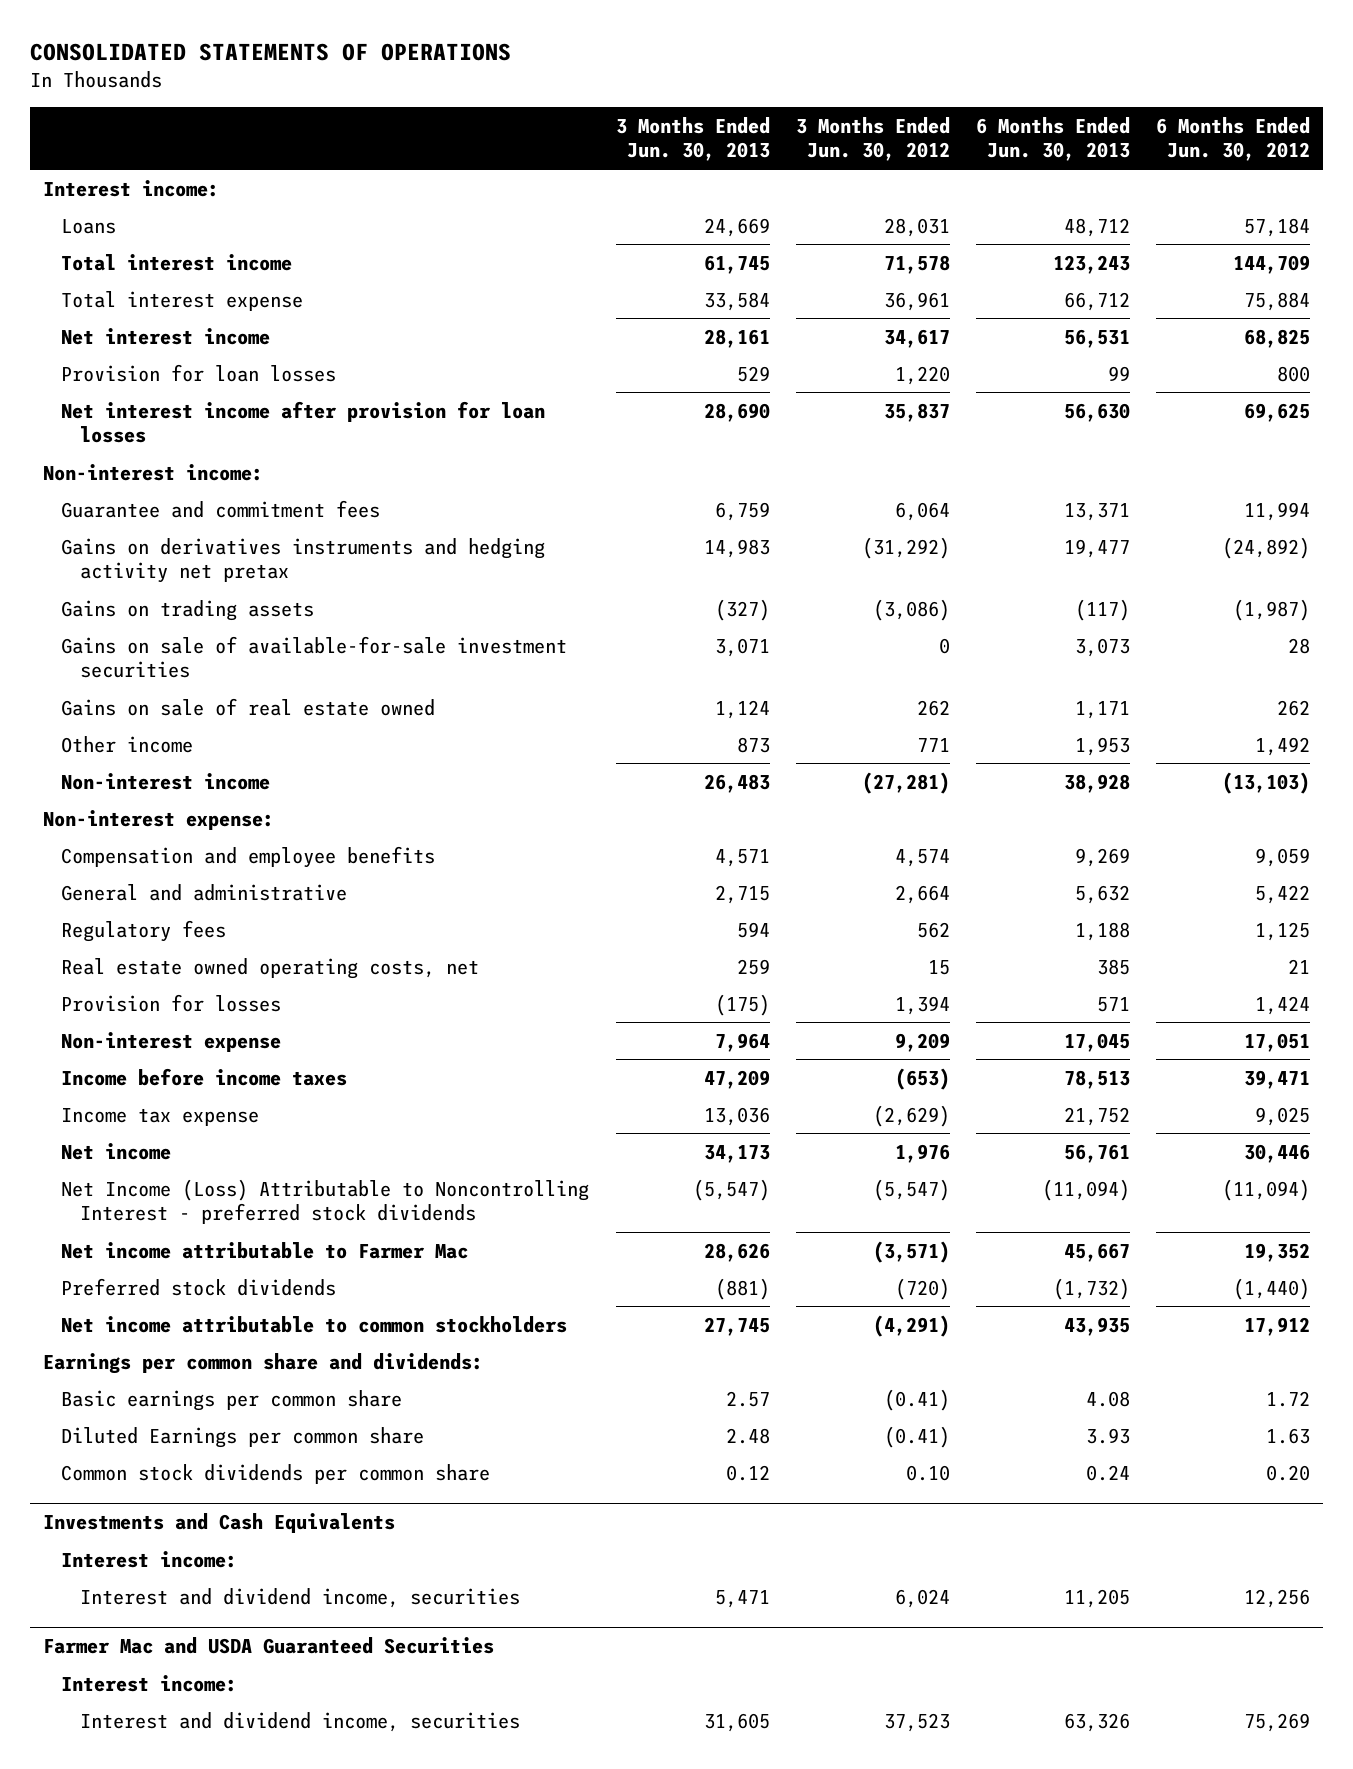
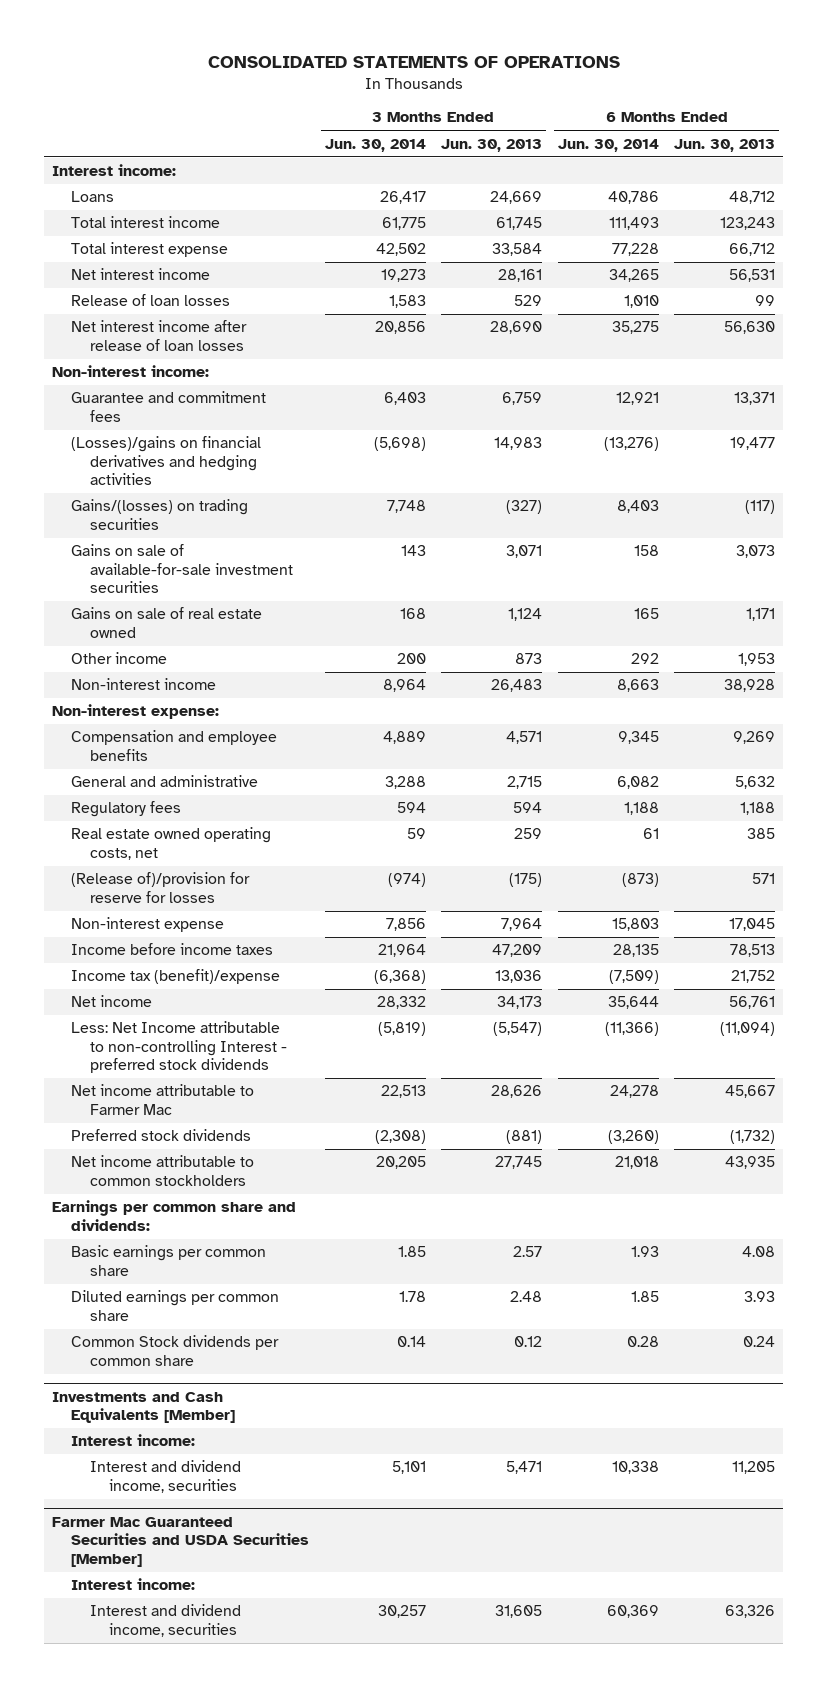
[795,116,950,162] 3 Months Ended Jun. 30, 2012 -> none
[1155,116,1310,162] 6 Months Ended Jun. 30, 2012 -> none
none -> [324,138,426,152] Jun. 30, 2014
none -> [557,138,659,152] Jun. 30, 2014
[61,363,337,382] Provision for loan losses -> [70,294,230,307] Release of loan losses
[61,400,546,444] Net interest income after provision for loan losses -> [70,320,247,351] Net interest income after release of loan losses
[61,537,546,584] Gains on derivatives instruments and hedging activity net pretax -> [70,436,261,486] (Losses)/gains on financial derivatives and hedging activities
[61,599,315,621] Gains on trading assets -> [70,499,248,530] Gains/(losses) on trading securities
[61,993,282,1012] Provision for losses -> [70,872,250,903] (Release of)/provision for reserve for losses
[61,1107,260,1126] Income tax expense -> [70,969,280,985] Income tax (benefit)/expense
[61,1178,590,1225] Net Income (Loss) Attributable to Noncontrolling Interest - preferred stock dividends -> [70,1021,287,1074] Less: Net Income attributable to non-controlling Interest - preferred stock dividends
[61,1426,425,1448] Diluted Earnings per common share -> [70,1290,279,1321] Diluted earnings per common share
[61,1463,491,1484] Common stock dividends per common share -> [70,1335,279,1366] Common Stock dividends per common share
[42,1513,395,1534] Investments and Cash Equivalents -> [52,1391,235,1424] Investments and Cash Equivalents [Member]
[42,1637,494,1655] Farmer Mac and USDA Guaranteed Securities -> [52,1516,309,1567] Farmer Mac Guaranteed Securities and USDA Securities [Member]

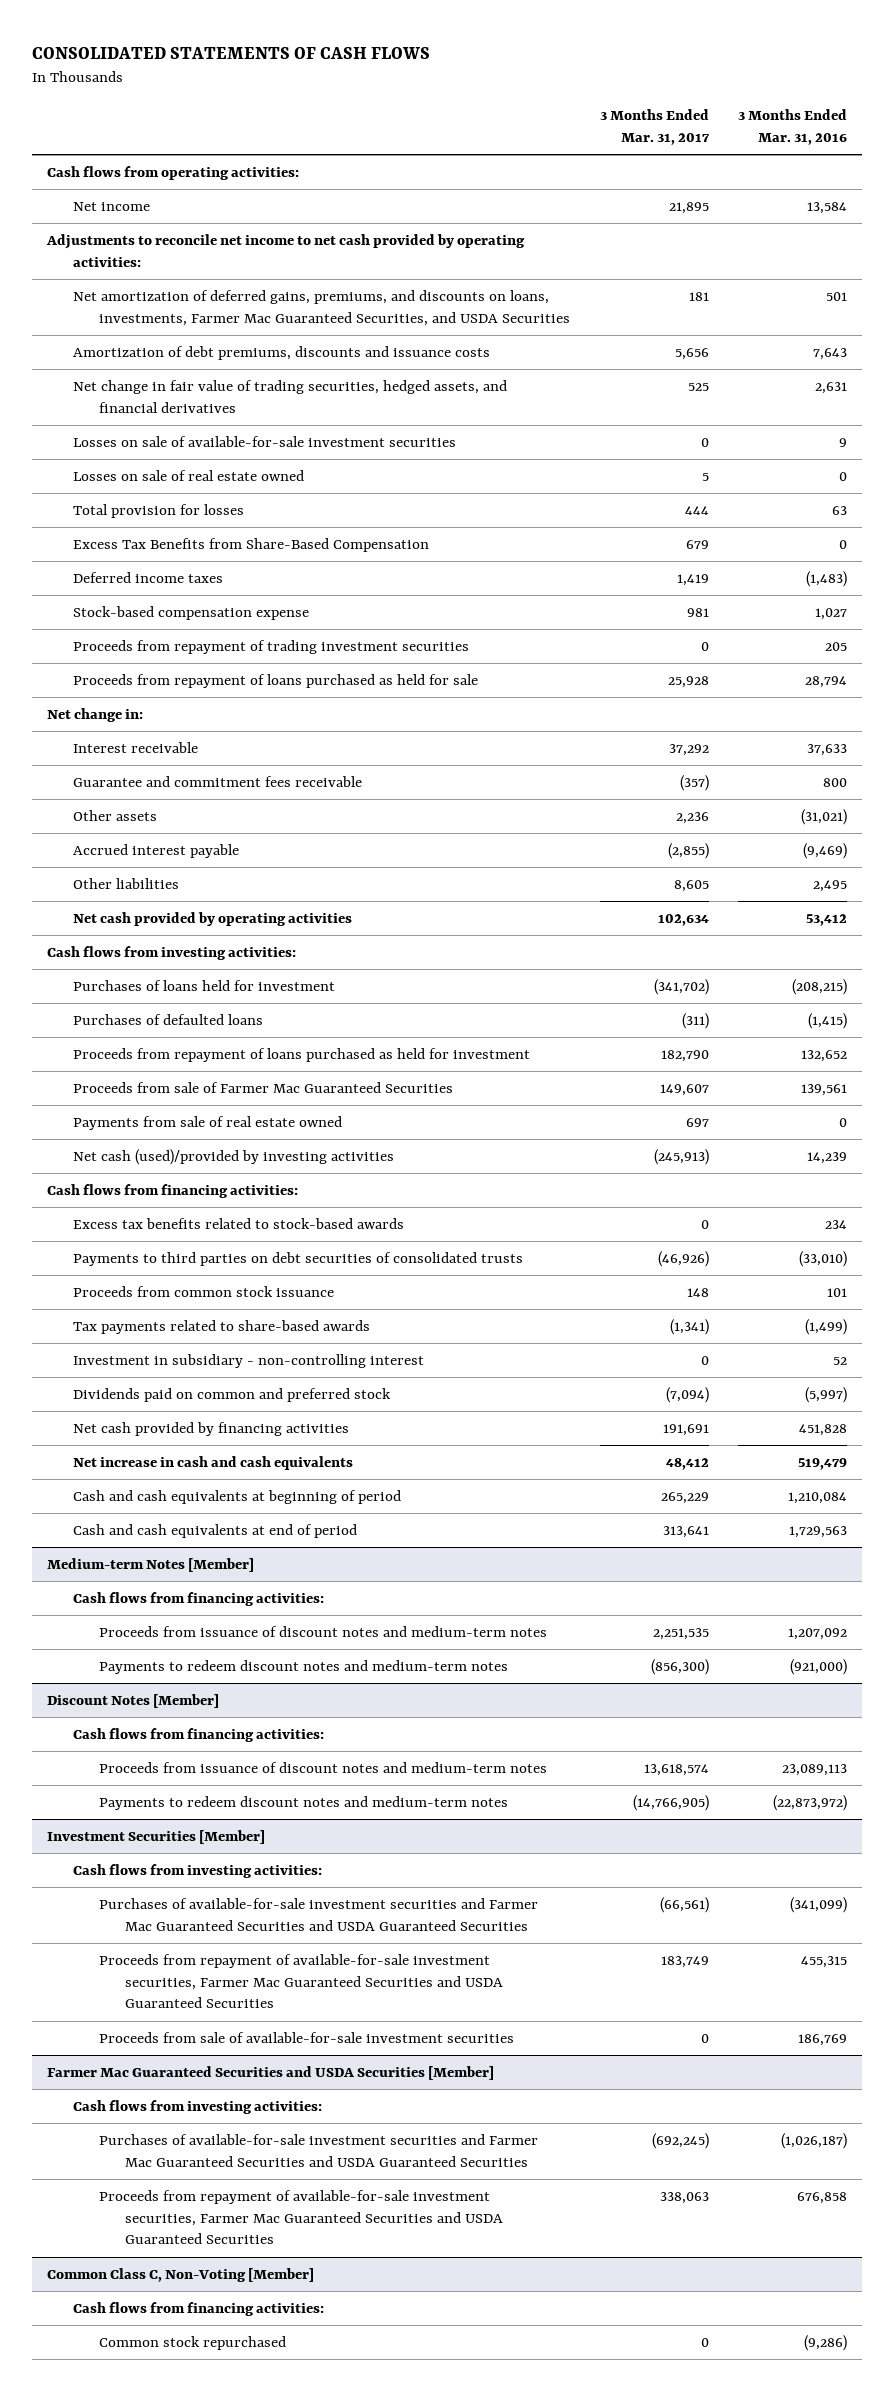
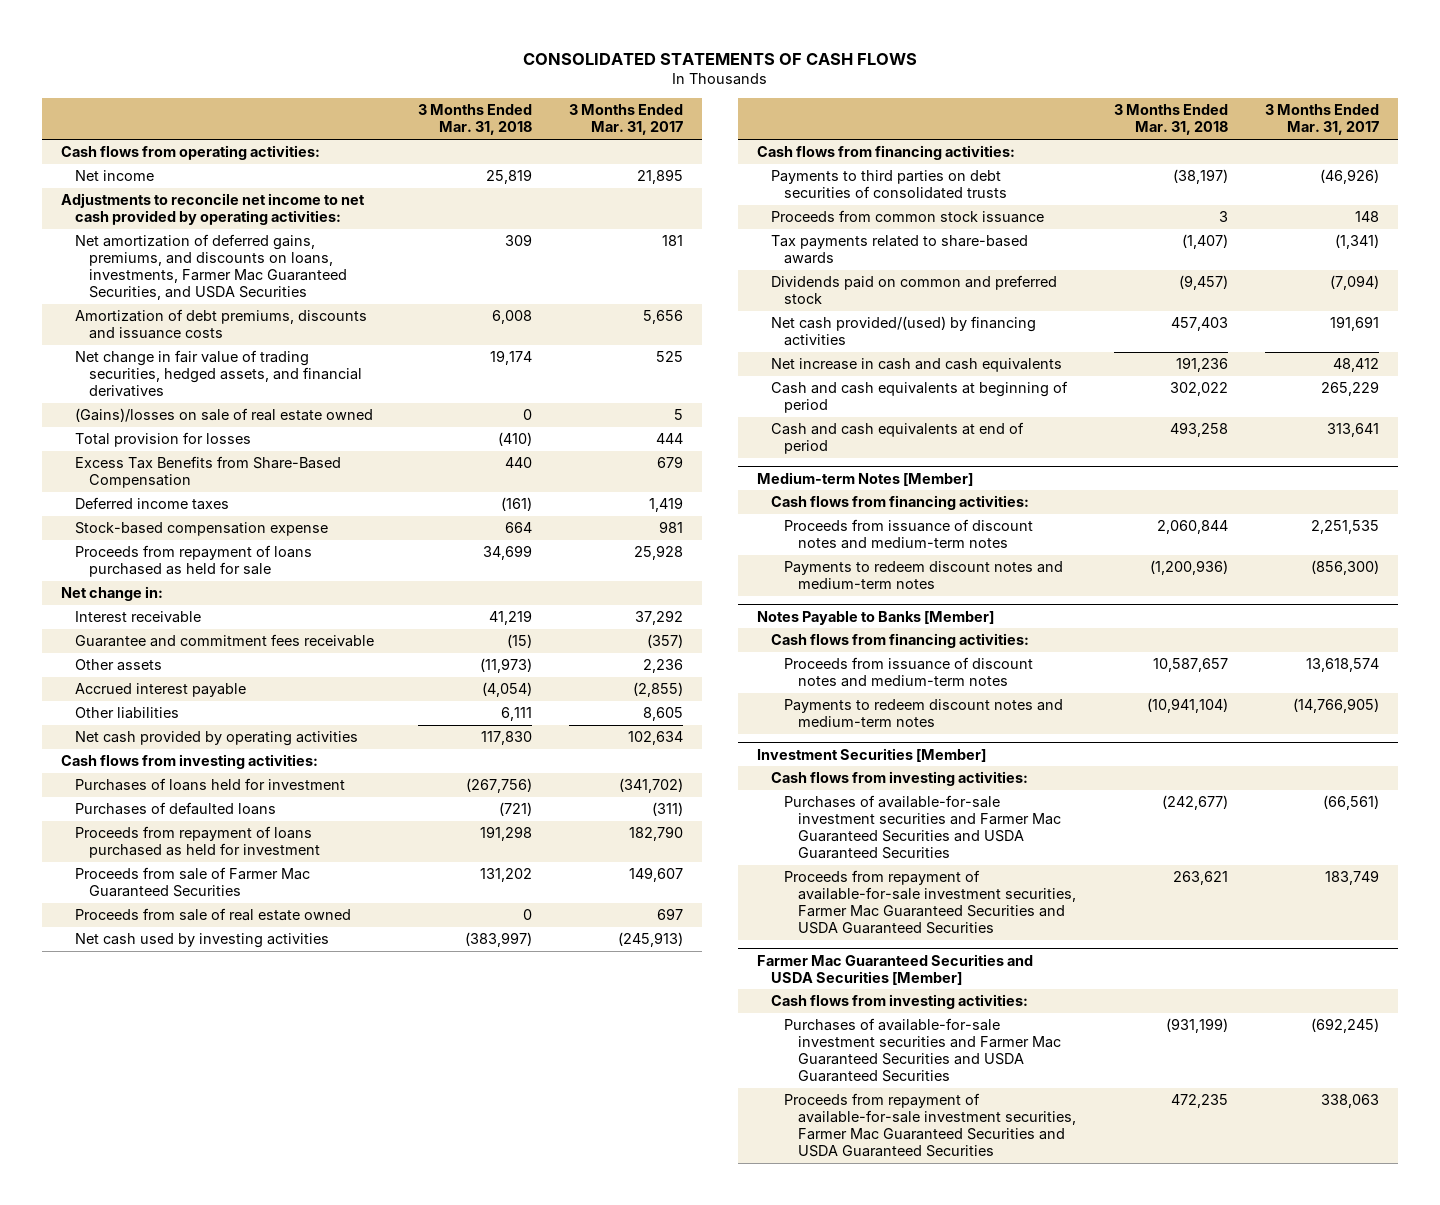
[738,109,848,146] 3 Months Ended Mar. 31, 2016 -> none
none -> [417,104,532,136] 3 Months Ended Mar. 31, 2018
[72,435,456,447] Losses on sale of available-for-sale investment securities -> none
[72,469,304,481] Losses on sale of real estate owned -> [74,408,373,423] (Gains)/losses on sale of real estate owned
[72,639,469,654] Proceeds from repayment of trading investment securities -> none
[72,1115,342,1130] Payments from sale of real estate owned -> [74,908,351,922] Proceeds from sale of real estate owned
[72,1148,394,1165] Net cash (used)/provided by investing activities -> [74,933,329,949] Net cash used by investing activities
[72,1217,404,1229] Excess tax benefits related to stock-based awards -> none
[72,1353,424,1368] Investment in subsidiary - non-controlling interest -> none
[72,1421,349,1436] Net cash provided by financing activities -> [770,316,1036,347] Net cash provided/(used) by financing activities
[47,1693,220,1708] Discount Notes [Member] -> [756,610,994,625] Notes Payable to Banks [Member]
[98,2031,514,2043] Proceeds from sale of available-for-sale investment securities -> none
[47,2267,315,2282] Common Class C, Non-Voting [Member] -> none
[72,2301,324,2316] Cash flows from financing activities: -> none
[98,2335,286,2350] Common stock repurchased -> none

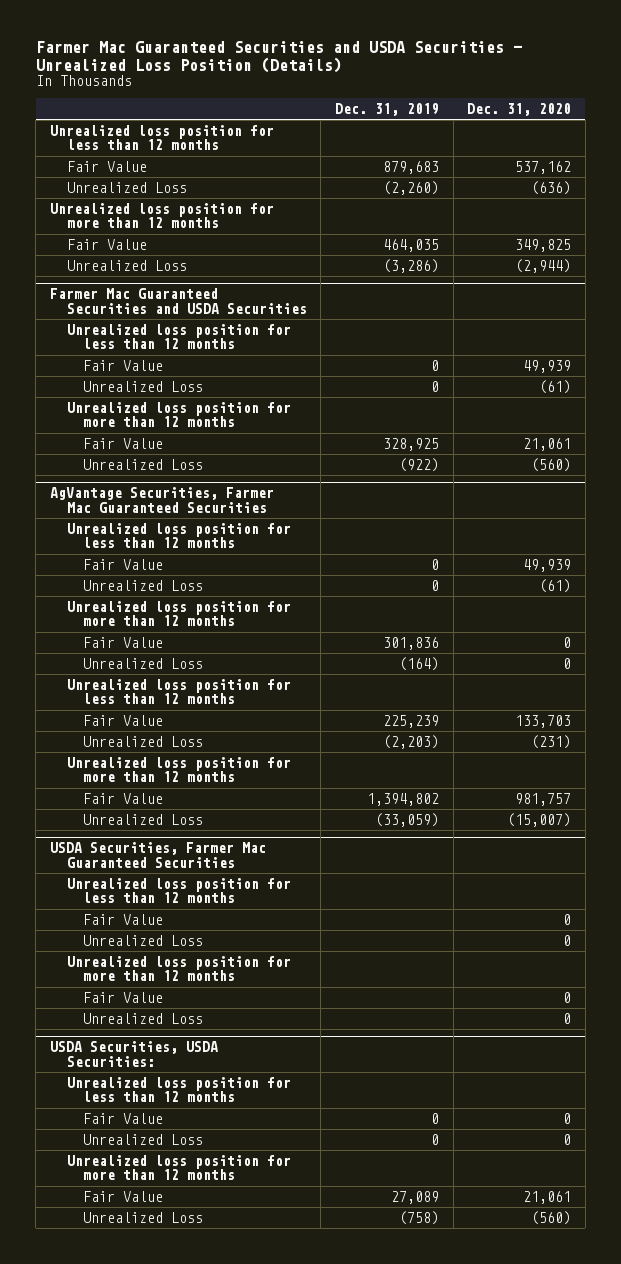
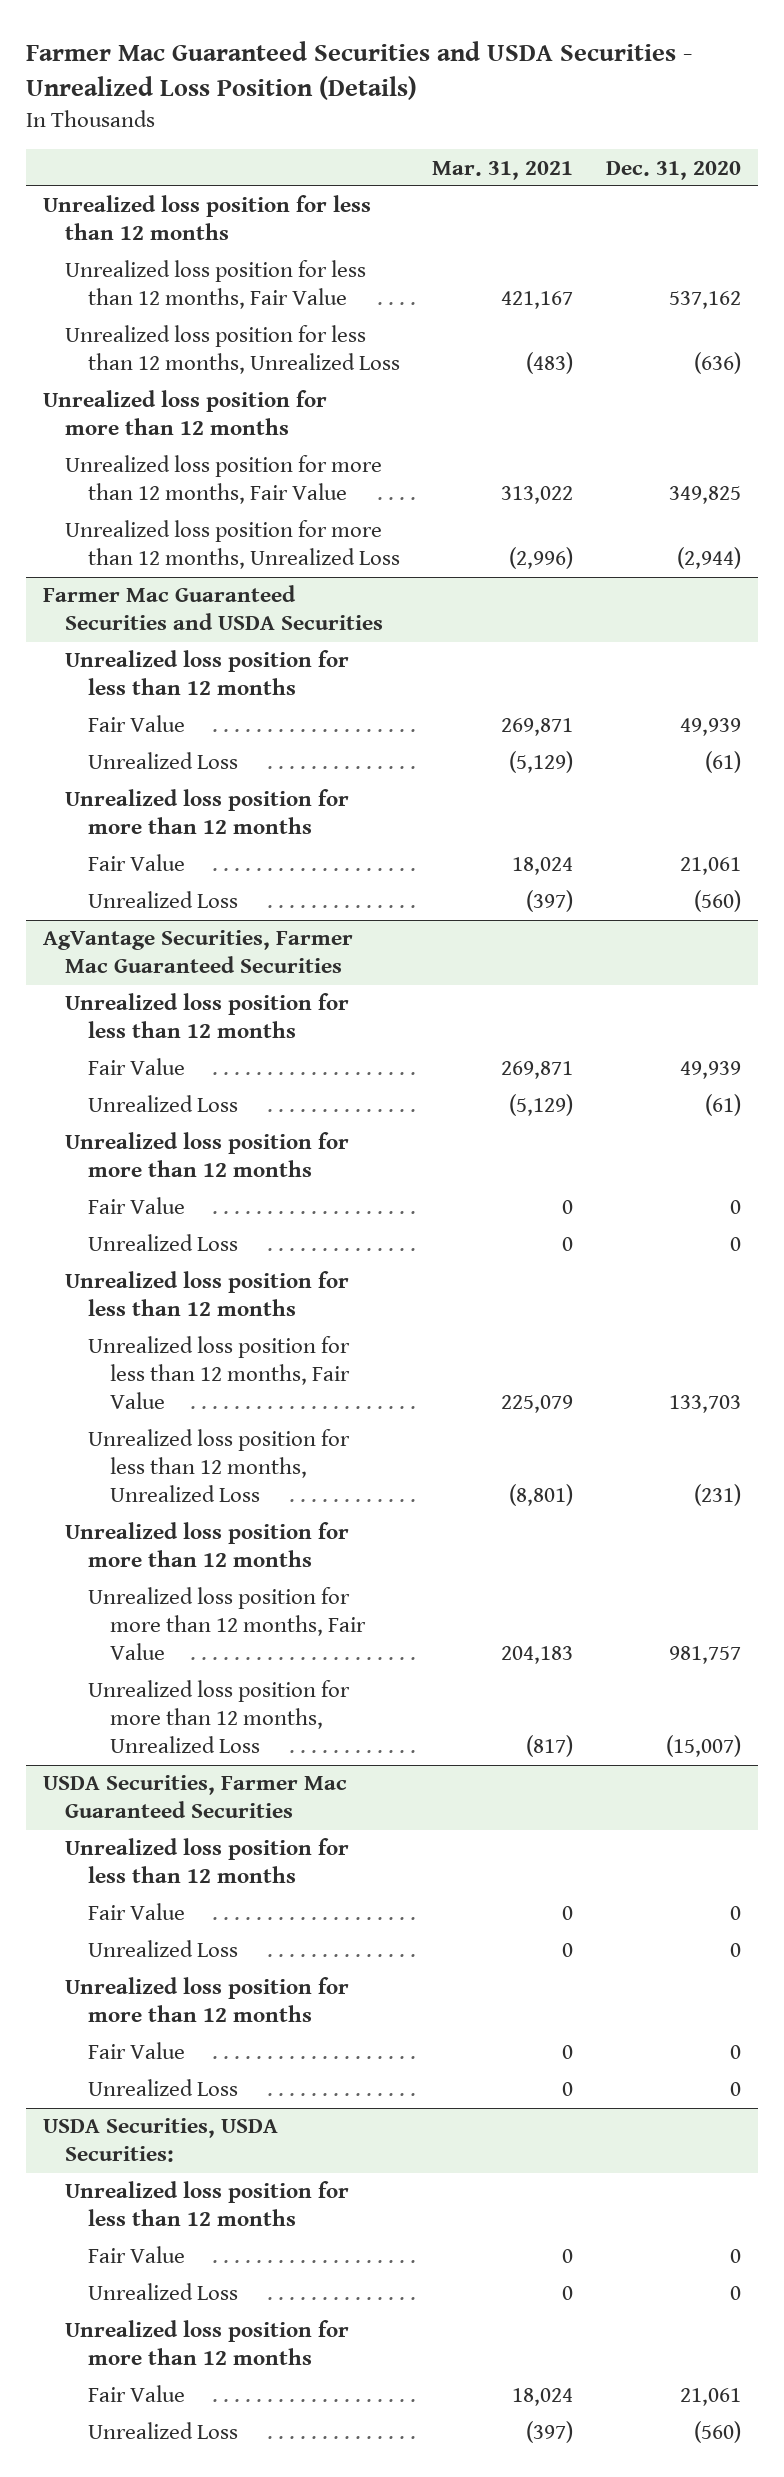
[334,102,439,116] Dec. 31, 2019 -> none
none -> [432,160,574,180] Mar. 31, 2021
[66,160,147,172] Fair Value -> [65,260,367,310] Unrealized loss position for less than 12 months, Fair Value
[66,181,187,193] Unrealized Loss -> [65,325,400,375] Unrealized loss position for less than 12 months, Unrealized Loss
[66,238,147,250] Fair Value -> [65,455,383,505] Unrealized loss position for more than 12 months, Fair Value
[66,259,187,271] Unrealized Loss -> [65,520,400,570] Unrealized loss position for more than 12 months, Unrealized Loss
[83,714,164,726] Fair Value -> [87,1336,350,1410] Unrealized loss position for less than 12 months, Fair Value
[83,735,204,747] Unrealized Loss -> [87,1429,350,1503] Unrealized loss position for less than 12 months, Unrealized Loss
[83,792,164,804] Fair Value -> [87,1587,366,1661] Unrealized loss position for more than 12 months, Fair Value
[83,813,204,825] Unrealized Loss -> [87,1680,350,1754] Unrealized loss position for more than 12 months, Unrealized Loss

